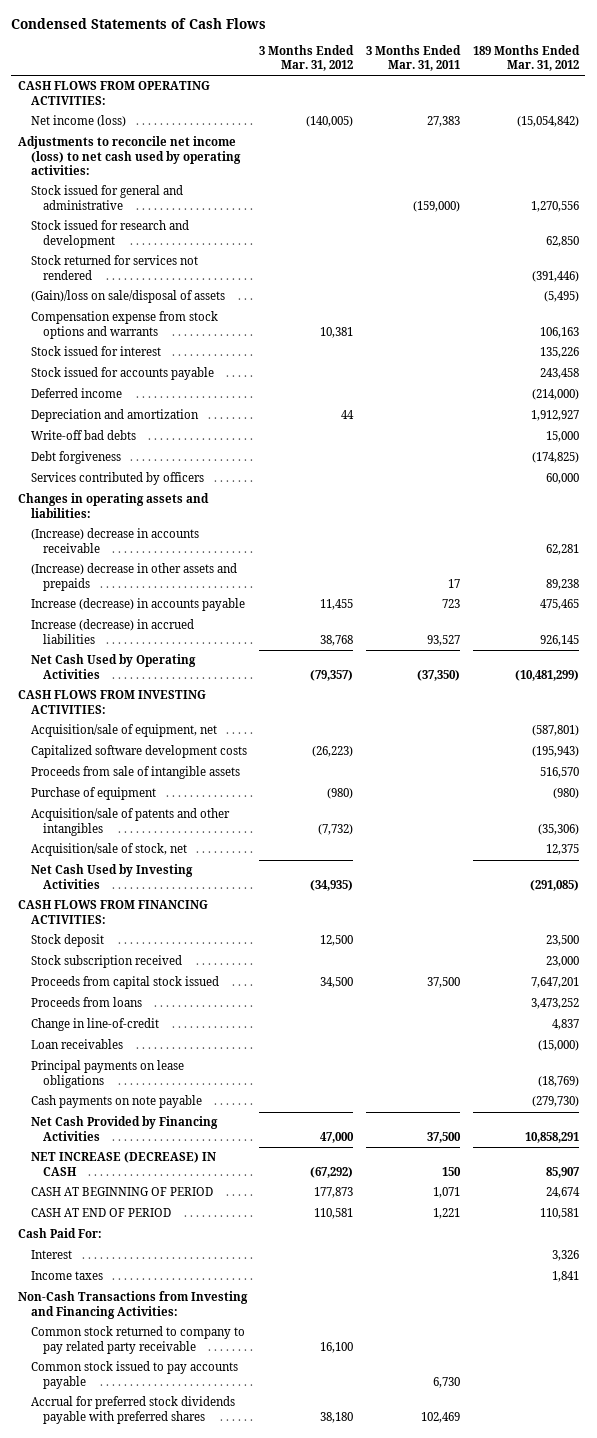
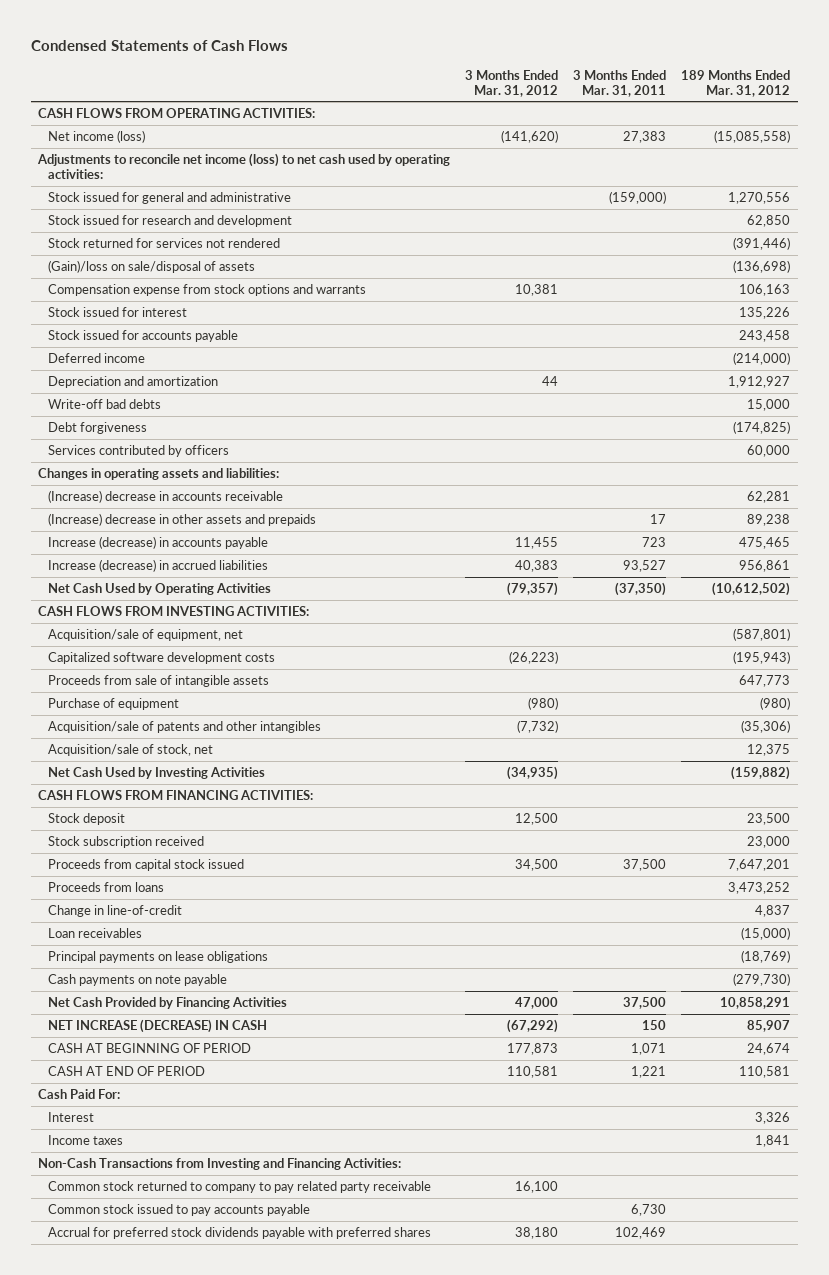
[306,116,354,128] (140,005) -> [501,129,559,143] (141,620)
[516,116,579,128] (15,054,842) -> [714,129,791,143] (15,085,558)
[543,291,579,303] (5,495) -> [733,259,791,273] (136,698)
[320,634,354,646] 38,768 -> [515,559,559,572] 40,383
[539,634,579,646] 926,145 -> [739,559,791,572] 956,861
[514,669,579,681] (10,481,299) -> [712,581,791,596] (10,612,502)
[539,767,579,779] 516,570 -> [739,674,791,687] 647,773
[529,879,579,891] (291,085) -> [731,765,791,780] (159,882)

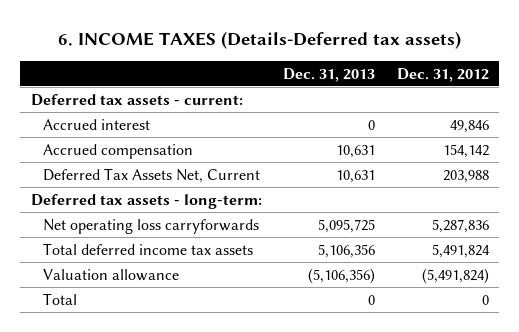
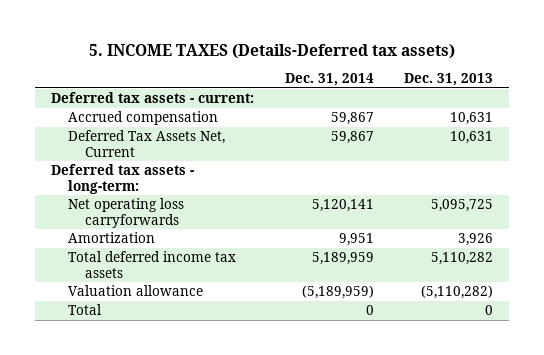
[57,30,461,49] 6. INCOME TAXES (Details-Deferred tax assets) -> [89,43,456,59] 5. INCOME TAXES (Details-Deferred tax assets)
[396,67,489,82] Dec. 31, 2012 -> none
none -> [284,73,374,87] Dec. 31, 2014
[42,118,150,130] Accrued interest -> none
none -> [67,232,155,244] Amortization
[318,243,376,258] 5,106,356 -> [431,252,494,266] 5,110,282
[308,267,376,284] (5,106,356) -> [421,285,494,300] (5,110,282)

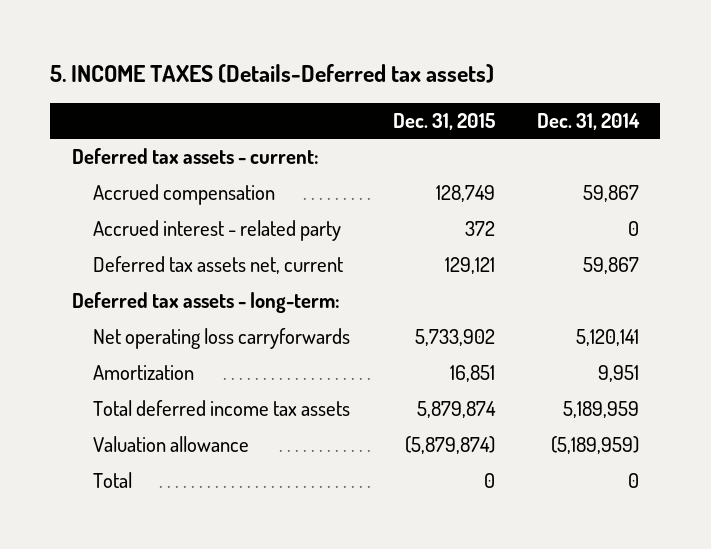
[404,73,494,87] Dec. 31, 2013 -> none
none -> [392,112,495,130] Dec. 31, 2015
none -> [92,220,341,242] Accrued interest - related party
[67,130,225,157] Deferred Tax Assets Net, Current -> [92,256,343,275] Deferred tax assets net, current

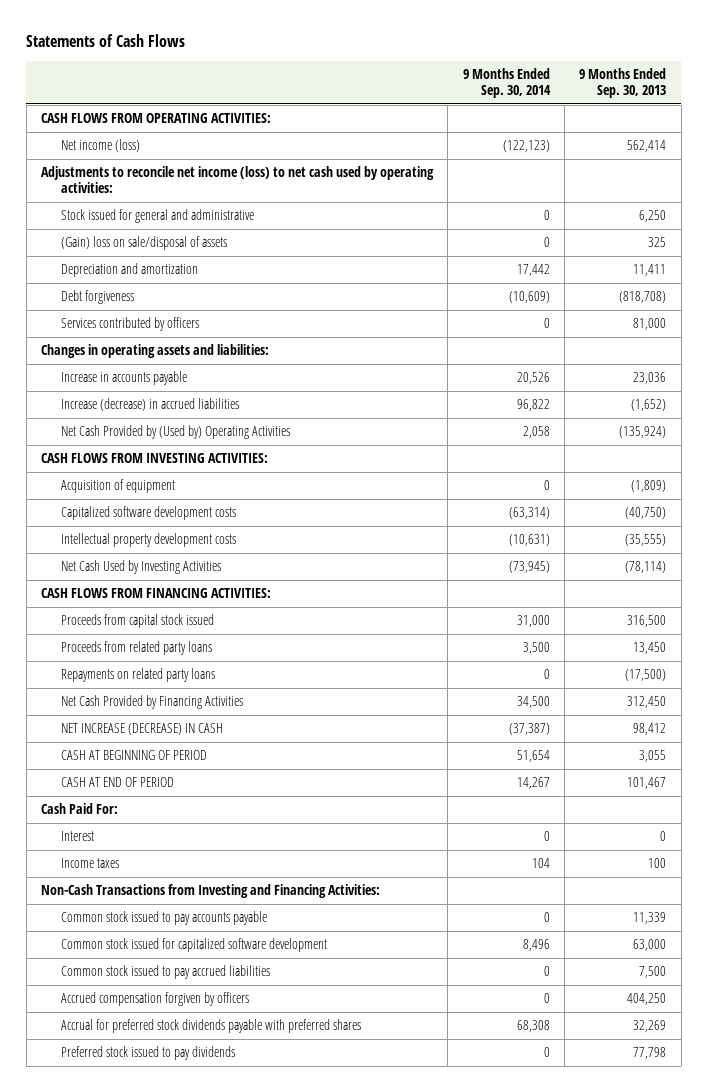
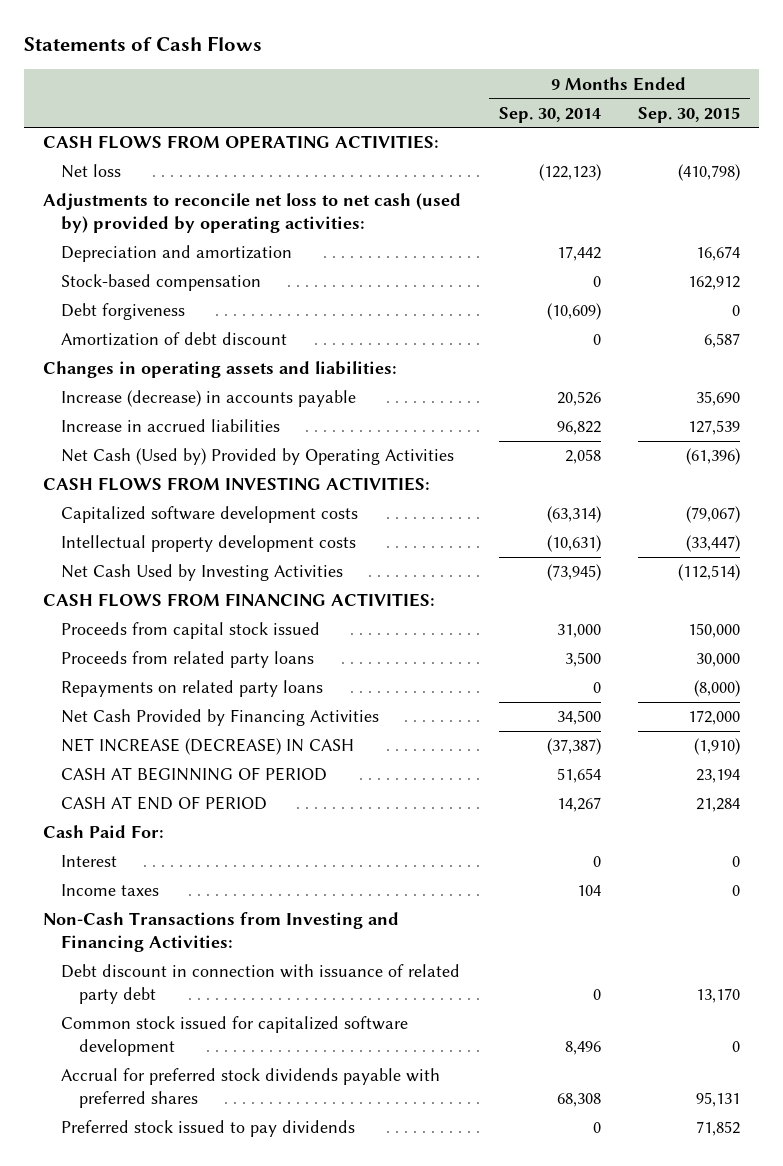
[579,67,667,99] 9 Months Ended Sep. 30, 2013 -> none
none -> [638,106,741,123] Sep. 30, 2015
[60,209,254,224] Stock issued for general and administrative -> none
[60,236,227,251] (Gain) loss on sale/disposal of assets -> none
[60,139,140,153] Net income (loss) -> [60,164,121,179] Net loss
[40,166,434,194] Adjustments to reconcile net income (loss) to net cash used by operating activities: -> [42,193,461,234] Adjustments to reconcile net loss to net cash (used by) provided by operating activities:
none -> [60,274,261,292] Stock-based compensation
[60,317,199,332] Services contributed by officers -> none
none -> [60,332,287,347] Amortization of debt discount
[60,371,187,386] Increase in accounts payable -> [60,390,356,408] Increase (decrease) in accounts payable
[60,398,239,412] Increase (decrease) in accrued liabilities -> [60,419,280,433] Increase in accrued liabilities
[60,425,290,440] Net Cash Provided by (Used by) Operating Activities -> [60,448,454,466] Net Cash (Used by) Provided by Operating Activities
[60,479,175,494] Acquisition of equipment -> none
[60,911,267,926] Common stock issued to pay accounts payable -> none
none -> [60,964,460,1005] Debt discount in connection with issuance of related party debt
[60,965,270,980] Common stock issued to pay accrued liabilities -> none
[60,992,249,1007] Accrued compensation forgiven by officers -> none

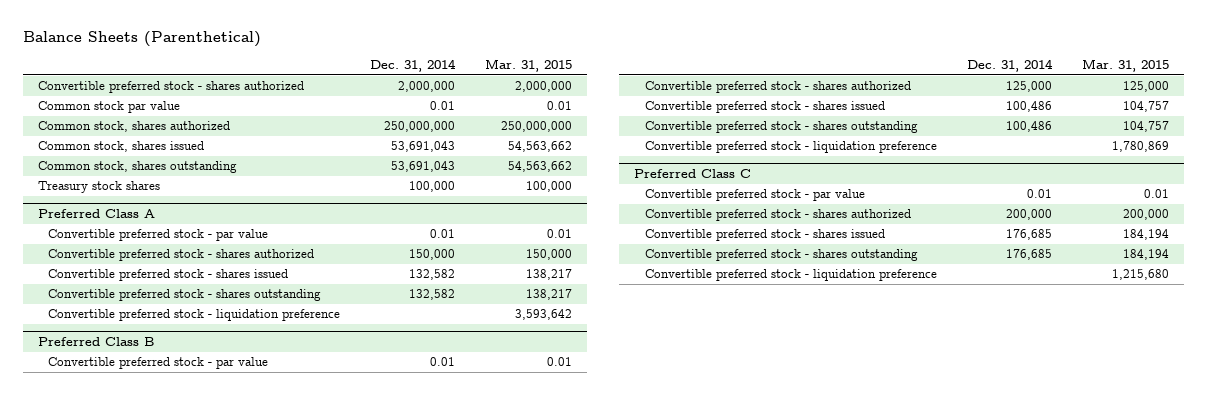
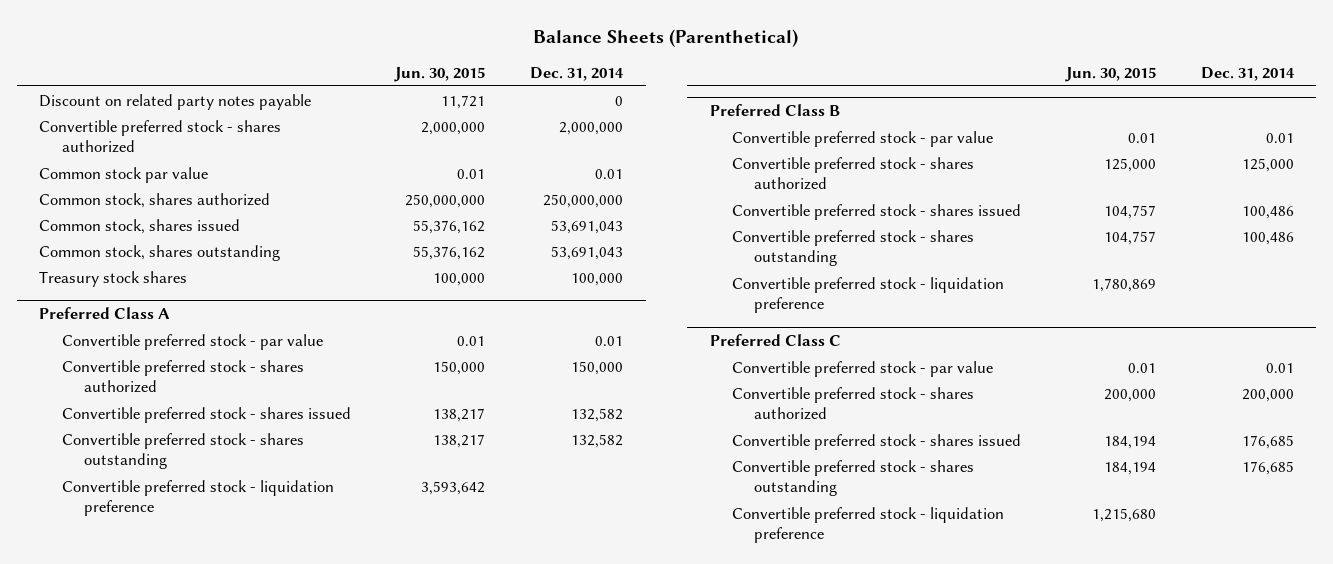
[485,59,573,73] Mar. 31, 2015 -> none
none -> [394,67,486,83] Jun. 30, 2015
none -> [39,93,312,110] Discount on related party notes payable

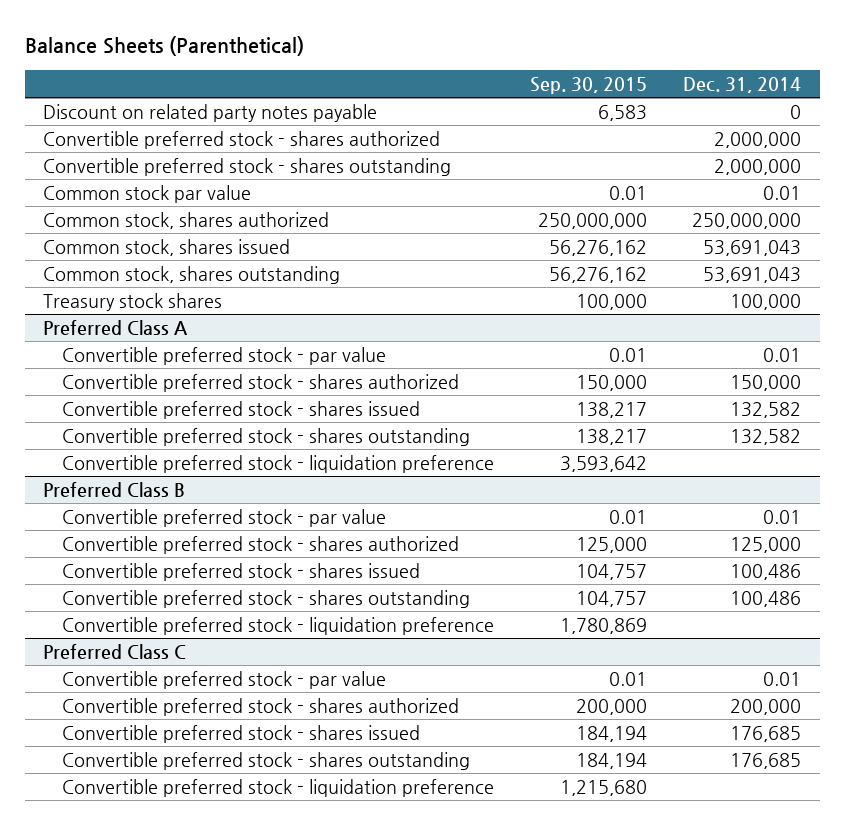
[394,67,486,83] Jun. 30, 2015 -> none
none -> [530,76,648,94] Sep. 30, 2015
none -> [43,157,452,176] Convertible preferred stock - shares outstanding

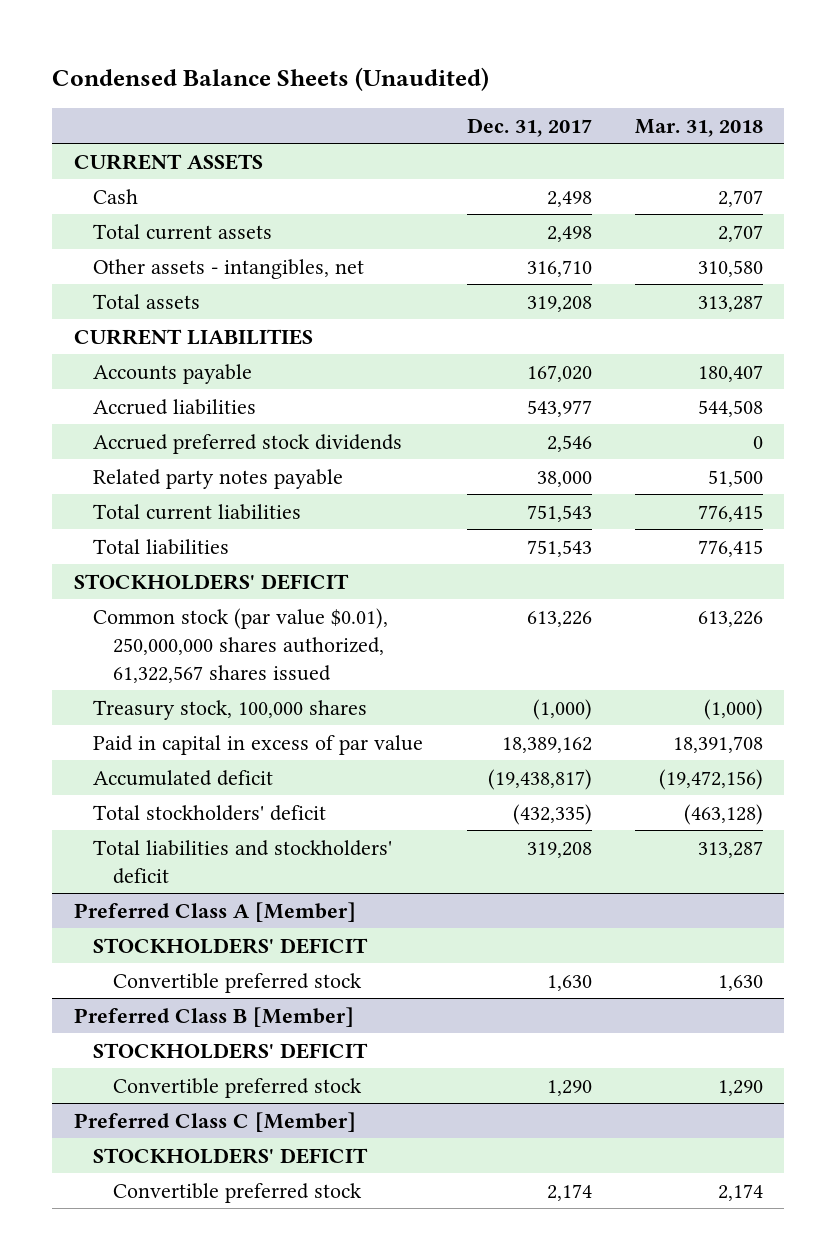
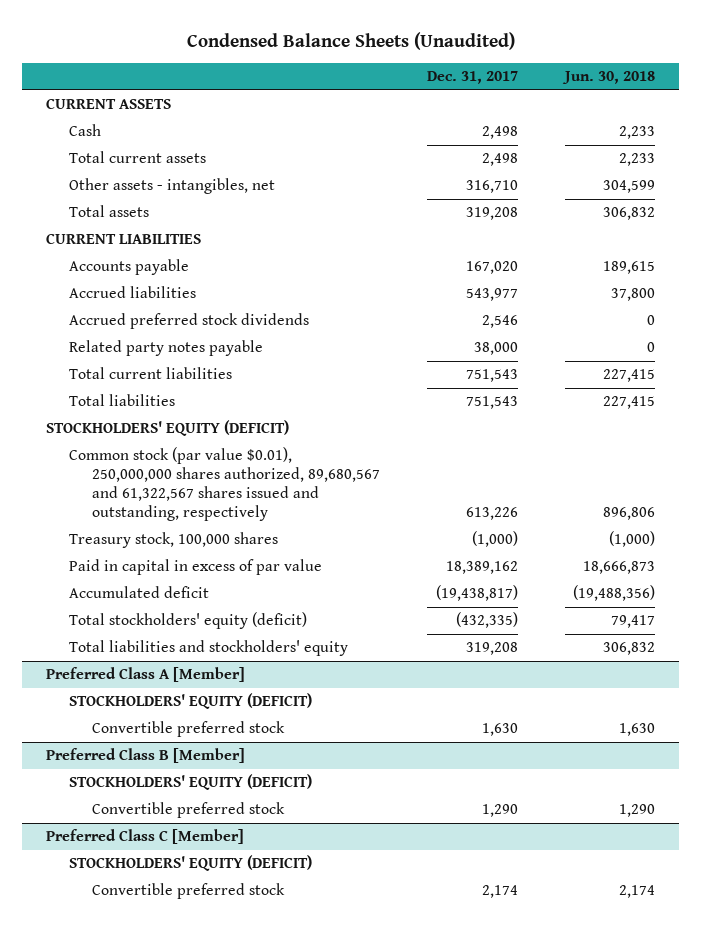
[634,118,763,137] Mar. 31, 2018 -> none
none -> [562,71,656,85] Jun. 30, 2018
[73,573,349,590] STOCKHOLDERS' DEFICIT -> [45,420,289,437] STOCKHOLDERS' EQUITY (DEFICIT)
[93,607,389,683] Common stock (par value $0.01), 250,000,000 shares authorized, 61,322,567 shares issued -> [69,447,381,522] Common stock (par value $0.01), 250,000,000 shares authorized, 89,680,567 and 61,322,567 shares issued and outstanding, respectively
[93,804,327,821] Total stockholders' deficit -> [69,612,308,630] Total stockholders' equity (deficit)
[93,839,393,884] Total liabilities and stockholders' deficit -> [69,640,349,657] Total liabilities and stockholders' equity
[93,937,369,954] STOCKHOLDERS' DEFICIT -> [69,693,313,710] STOCKHOLDERS' EQUITY (DEFICIT)
[93,1042,369,1059] STOCKHOLDERS' DEFICIT -> [69,774,313,791] STOCKHOLDERS' EQUITY (DEFICIT)
[93,1147,369,1164] STOCKHOLDERS' DEFICIT -> [69,855,313,872] STOCKHOLDERS' EQUITY (DEFICIT)

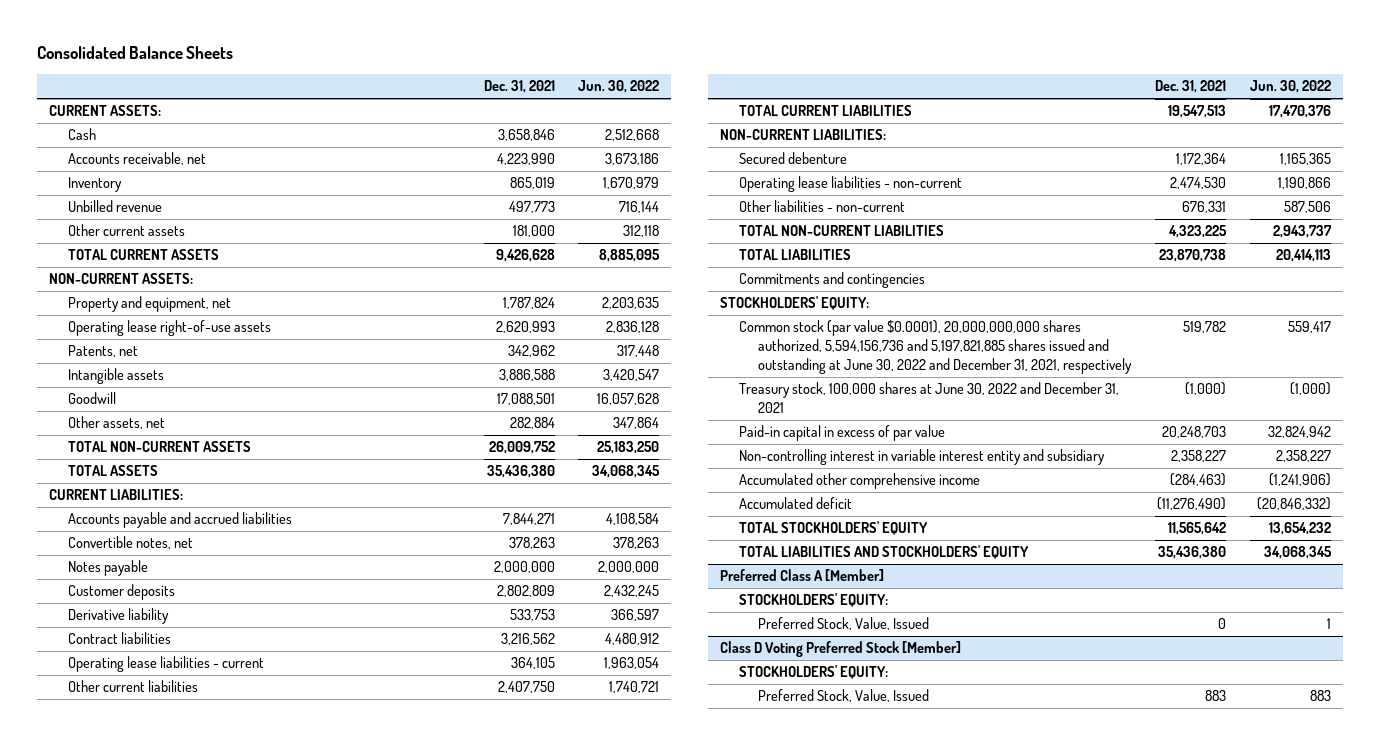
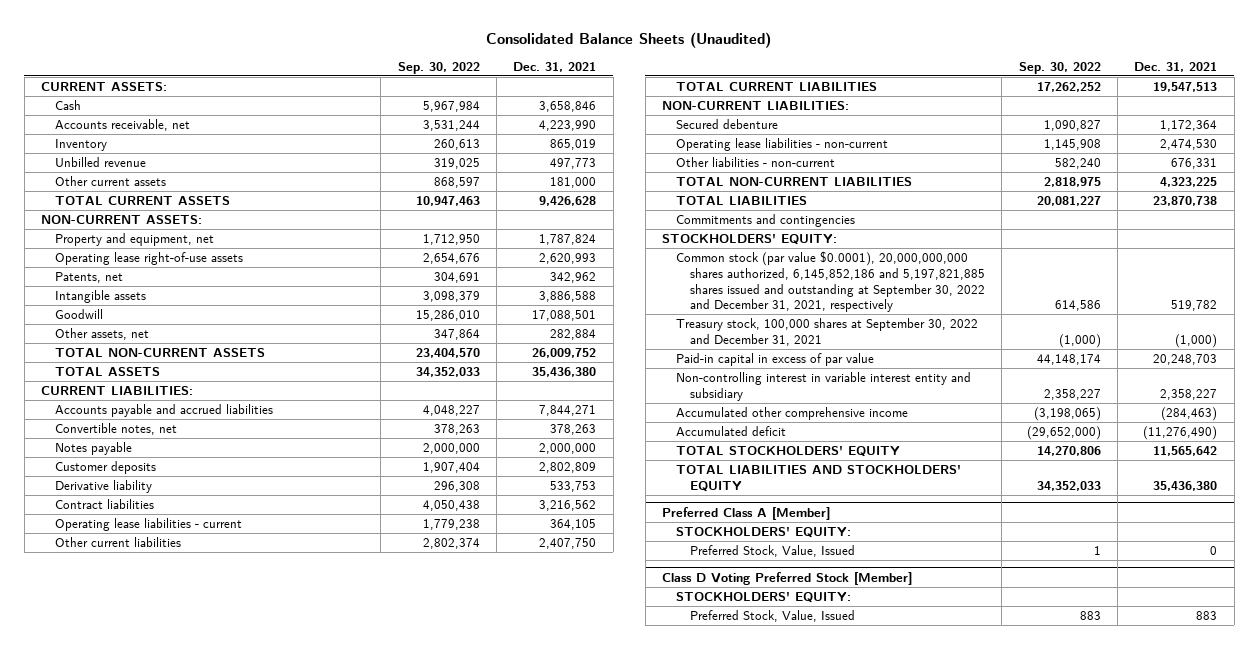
[36,46,233,60] Consolidated Balance Sheets -> [486,31,772,48] Consolidated Balance Sheets (Unaudited)
[578,80,660,94] Jun. 30, 2022 -> none
none -> [397,61,480,74] Sep. 30, 2022
[738,320,1132,375] Common stock (par value $0.0001), 20,000,000,000 shares authorized, 5,594,156,736 and 5,197,821,885 shares issued and outstanding at June 30, 2022 and December 31, 2021, respectively -> [675,250,985,313] Common stock (par value $0.0001), 20,000,000,000 shares authorized, 6,145,852,186 and 5,197,821,885 shares issued and outstanding at September 30, 2022 and December 31, 2021, respectively
[738,382,1119,414] Treasury stock, 100,000 shares at June 30, 2022 and December 31, 2021 -> [675,317,978,346] Treasury stock, 100,000 shares at September 30, 2022 and December 31, 2021

